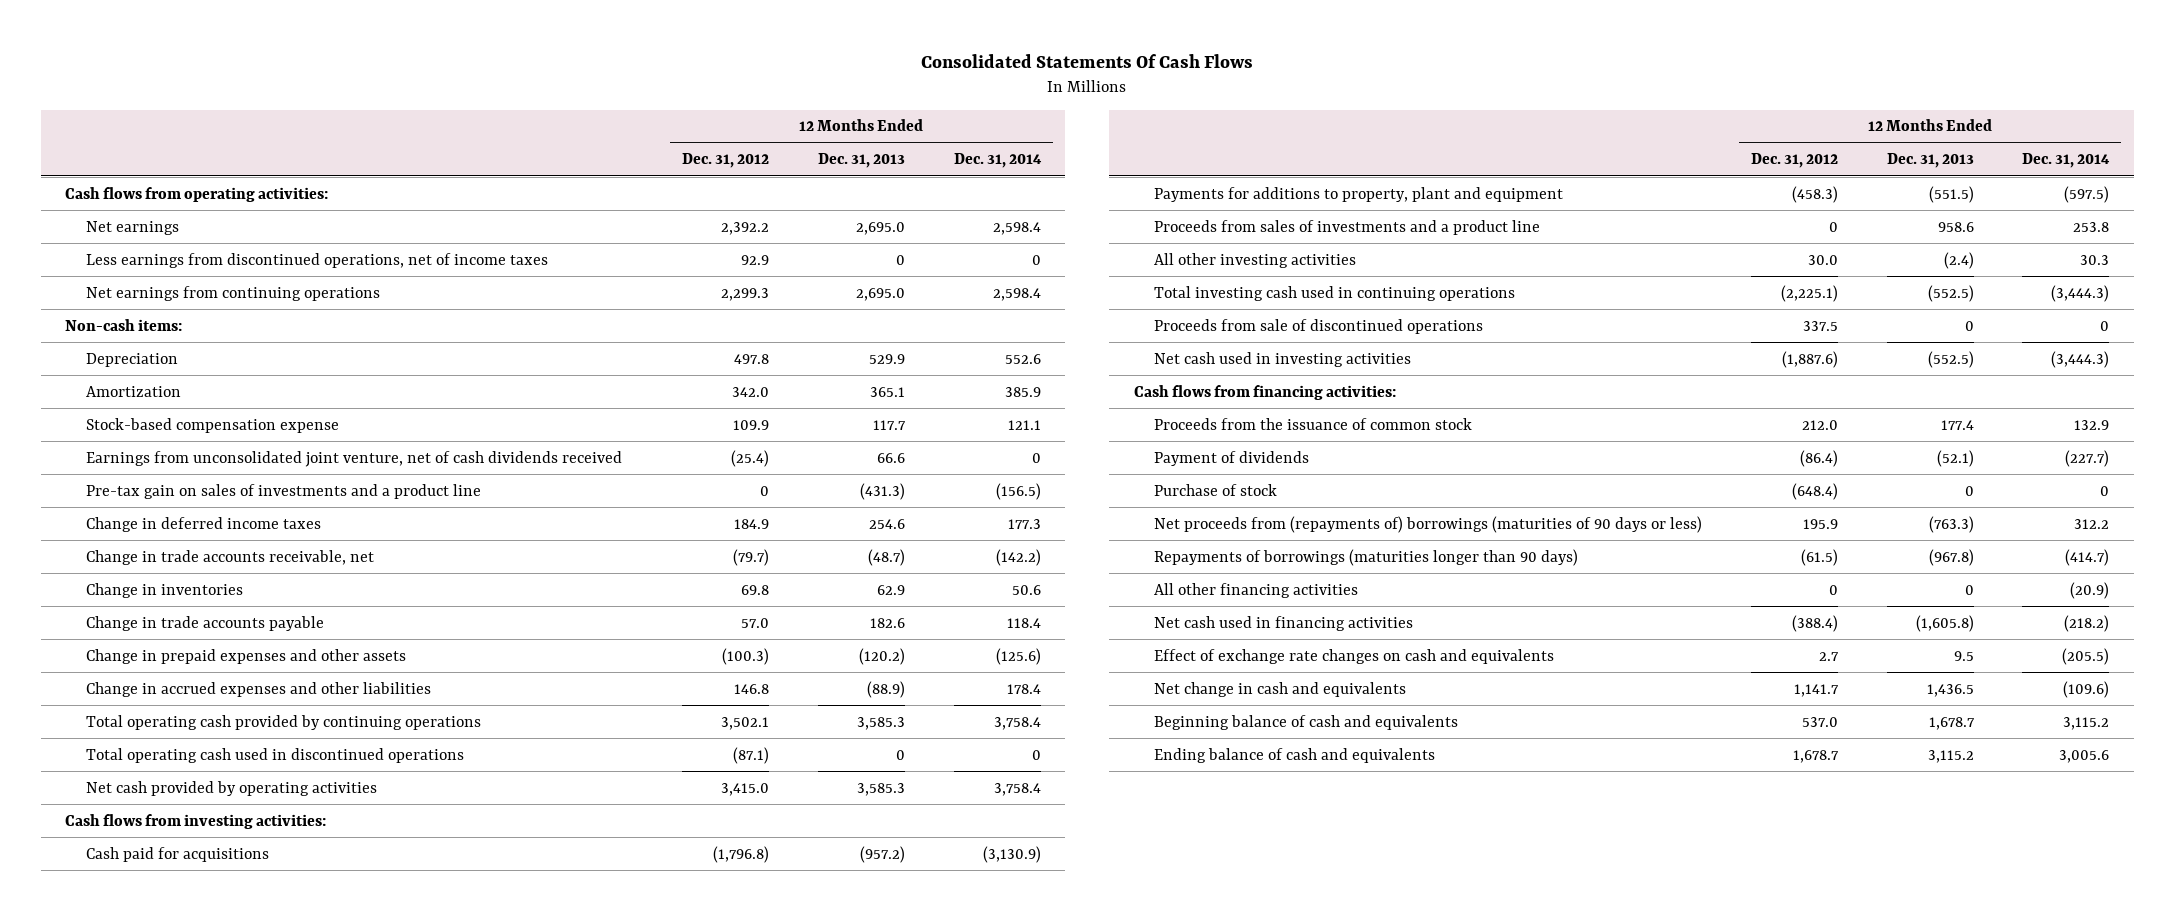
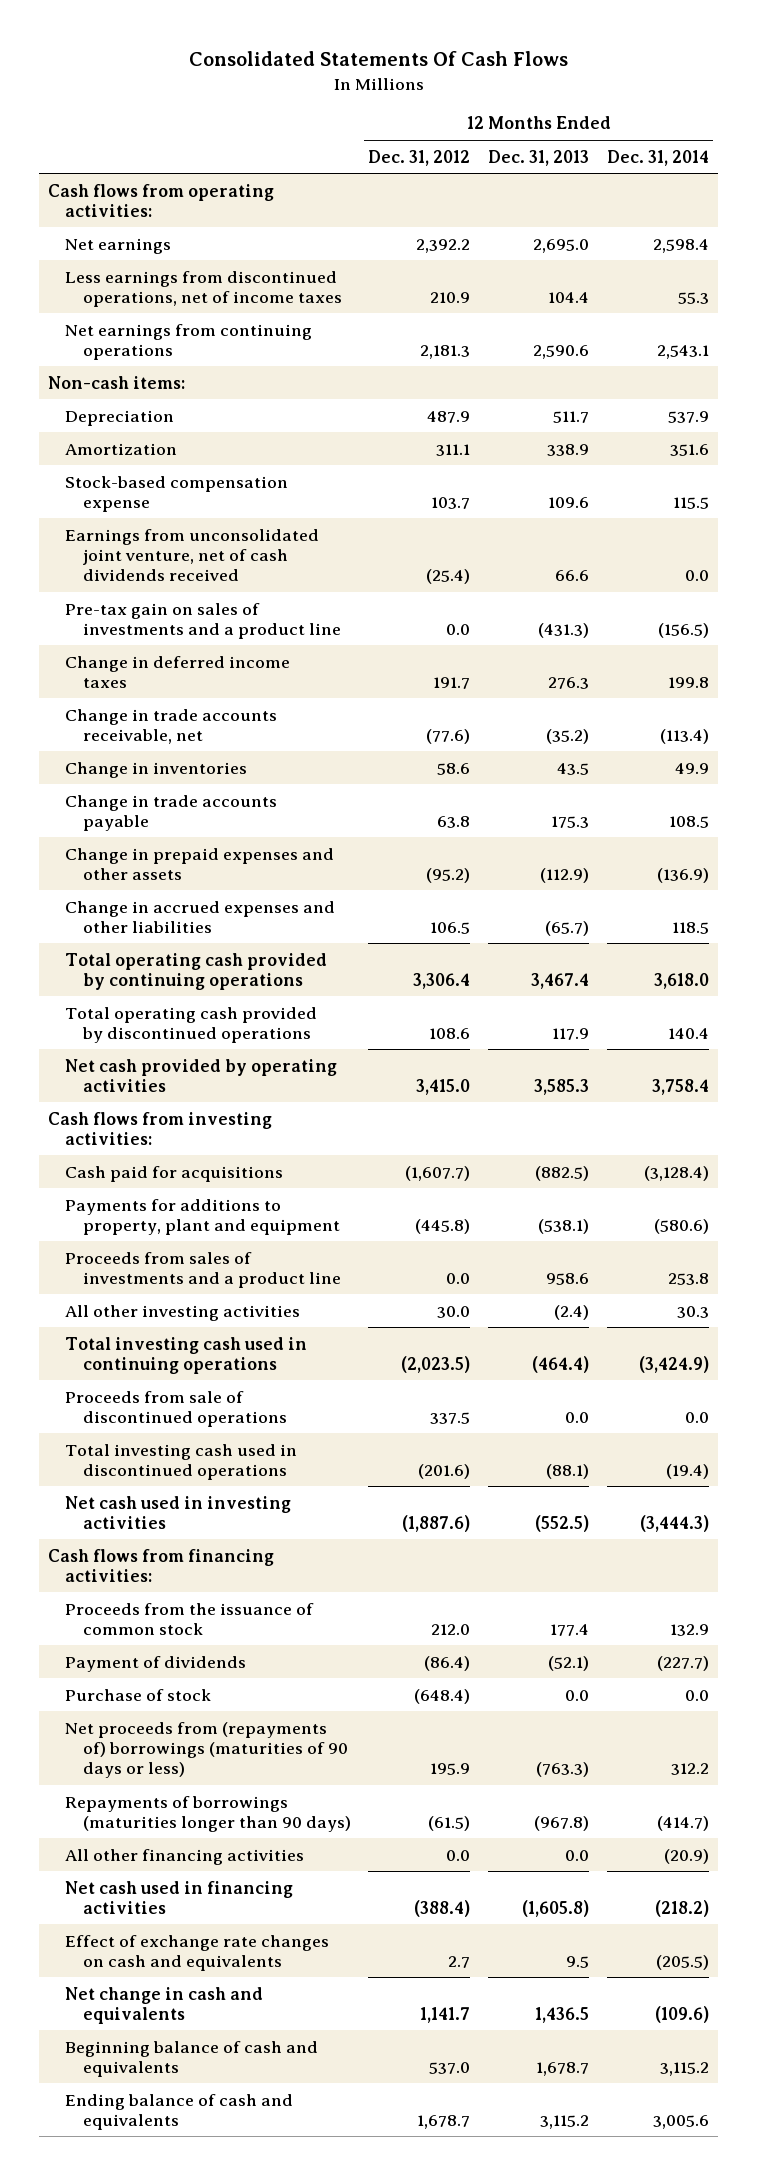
[741,254,770,265] 92.9 -> [430,291,471,303] 210.9
[895,254,905,265] 0 -> [548,291,590,303] 104.4
[1031,254,1041,265] 0 -> [678,291,710,304] 55.3
[721,287,770,301] 2,299.3 -> [420,344,471,359] 2,181.3
[855,287,905,301] 2,695.0 -> [533,344,590,359] 2,590.6
[992,287,1041,301] 2,598.4 -> [657,344,710,359] 2,543.1
[734,353,770,364] 497.8 -> [427,410,471,423] 487.9
[868,353,905,364] 529.9 -> [553,410,590,423] 511.7
[1004,353,1041,364] 552.6 -> [668,410,710,423] 537.9
[732,386,770,397] 342.0 -> [436,443,471,456] 311.1
[869,386,905,397] 365.1 -> [547,443,590,456] 338.9
[1004,386,1041,397] 385.9 -> [670,443,710,456] 351.6
[733,419,770,430] 109.9 -> [431,496,471,509] 103.7
[872,419,906,430] 117.7 -> [548,496,590,508] 109.6
[1007,419,1041,430] 121.1 -> [673,496,710,509] 115.5
[1031,452,1041,463] 0 -> [685,569,710,581] 0.0
[760,485,770,496] 0 -> [446,623,471,635] 0.0
[734,518,770,529] 184.9 -> [433,676,471,689] 191.7
[868,518,905,529] 254.6 -> [548,676,590,689] 276.3
[1007,518,1041,529] 177.3 -> [668,676,710,688] 199.8
[733,548,770,566] (79.7) -> [426,728,471,744] (77.6)
[867,548,905,566] (48.7) -> [546,728,590,744] (35.2)
[995,548,1041,566] (142.2) -> [660,728,710,744] (113.4)
[741,584,770,595] 69.8 -> [437,762,471,775] 58.6
[876,584,905,595] 62.9 -> [557,762,590,775] 43.5
[1011,584,1041,595] 50.6 -> [675,762,710,774] 49.9
[741,617,770,628] 57.0 -> [437,815,471,828] 63.8
[869,617,905,628] 182.6 -> [551,815,590,828] 175.3
[1006,617,1041,628] 118.4 -> [669,815,710,828] 108.5
[722,647,770,665] (100.3) -> [426,867,471,883] (95.2)
[858,647,905,665] (120.2) -> [540,867,590,883] (112.9)
[995,647,1041,665] (125.6) -> [657,867,710,883] (136.9)
[734,683,770,694] 146.8 -> [430,921,471,934] 106.5
[866,680,905,698] (88.9) -> [545,920,590,936] (65.7)
[1006,683,1041,694] 178.4 -> [672,921,710,934] 118.5
[721,716,770,730] 3,502.1 -> [413,972,471,989] 3,306.4
[856,716,905,730] 3,585.3 -> [531,972,590,989] 3,467.4
[993,716,1041,730] 3,758.4 -> [654,972,710,989] 3,618.0
[85,747,464,763] Total operating cash used in discontinued operations -> [65,1006,318,1043] Total operating cash provided by discontinued operations
[733,746,770,764] (87.1) -> [429,1027,471,1039] 108.6
[895,749,905,760] 0 -> [552,1027,590,1040] 117.9
[1031,749,1041,760] 0 -> [668,1027,710,1039] 140.4
[713,845,770,863] (1,796.8) -> [405,1165,471,1181] (1,607.7)
[859,845,905,863] (957.2) -> [535,1165,590,1181] (882.5)
[982,845,1041,863] (3,130.9) -> [644,1165,710,1181] (3,128.4)
[1791,185,1838,203] (458.3) -> [415,1218,471,1234] (445.8)
[1928,185,1974,203] (551.5) -> [538,1218,590,1234] (538.1)
[2064,185,2110,203] (597.5) -> [654,1218,710,1234] (580.6)
[1828,221,1838,232] 0 -> [446,1272,471,1284] 0.0
[1780,284,1838,302] (2,225.1) -> [401,1355,471,1373] (2,023.5)
[1927,284,1974,302] (552.5) -> [532,1355,590,1373] (464.4)
[2051,284,2110,302] (3,444.3) -> [639,1355,710,1373] (3,424.9)
[1964,320,1974,331] 0 -> [565,1411,590,1423] 0.0
[2100,320,2110,331] 0 -> [685,1411,710,1423] 0.0
none -> [65,1443,298,1480] Total investing cash used in discontinued operations
[1964,485,1974,496] 0 -> [565,1689,590,1701] 0.0
[2100,485,2110,496] 0 -> [685,1689,710,1701] 0.0
[1828,584,1838,595] 0 -> [446,1849,471,1861] 0.0
[1964,584,1974,595] 0 -> [565,1849,590,1861] 0.0

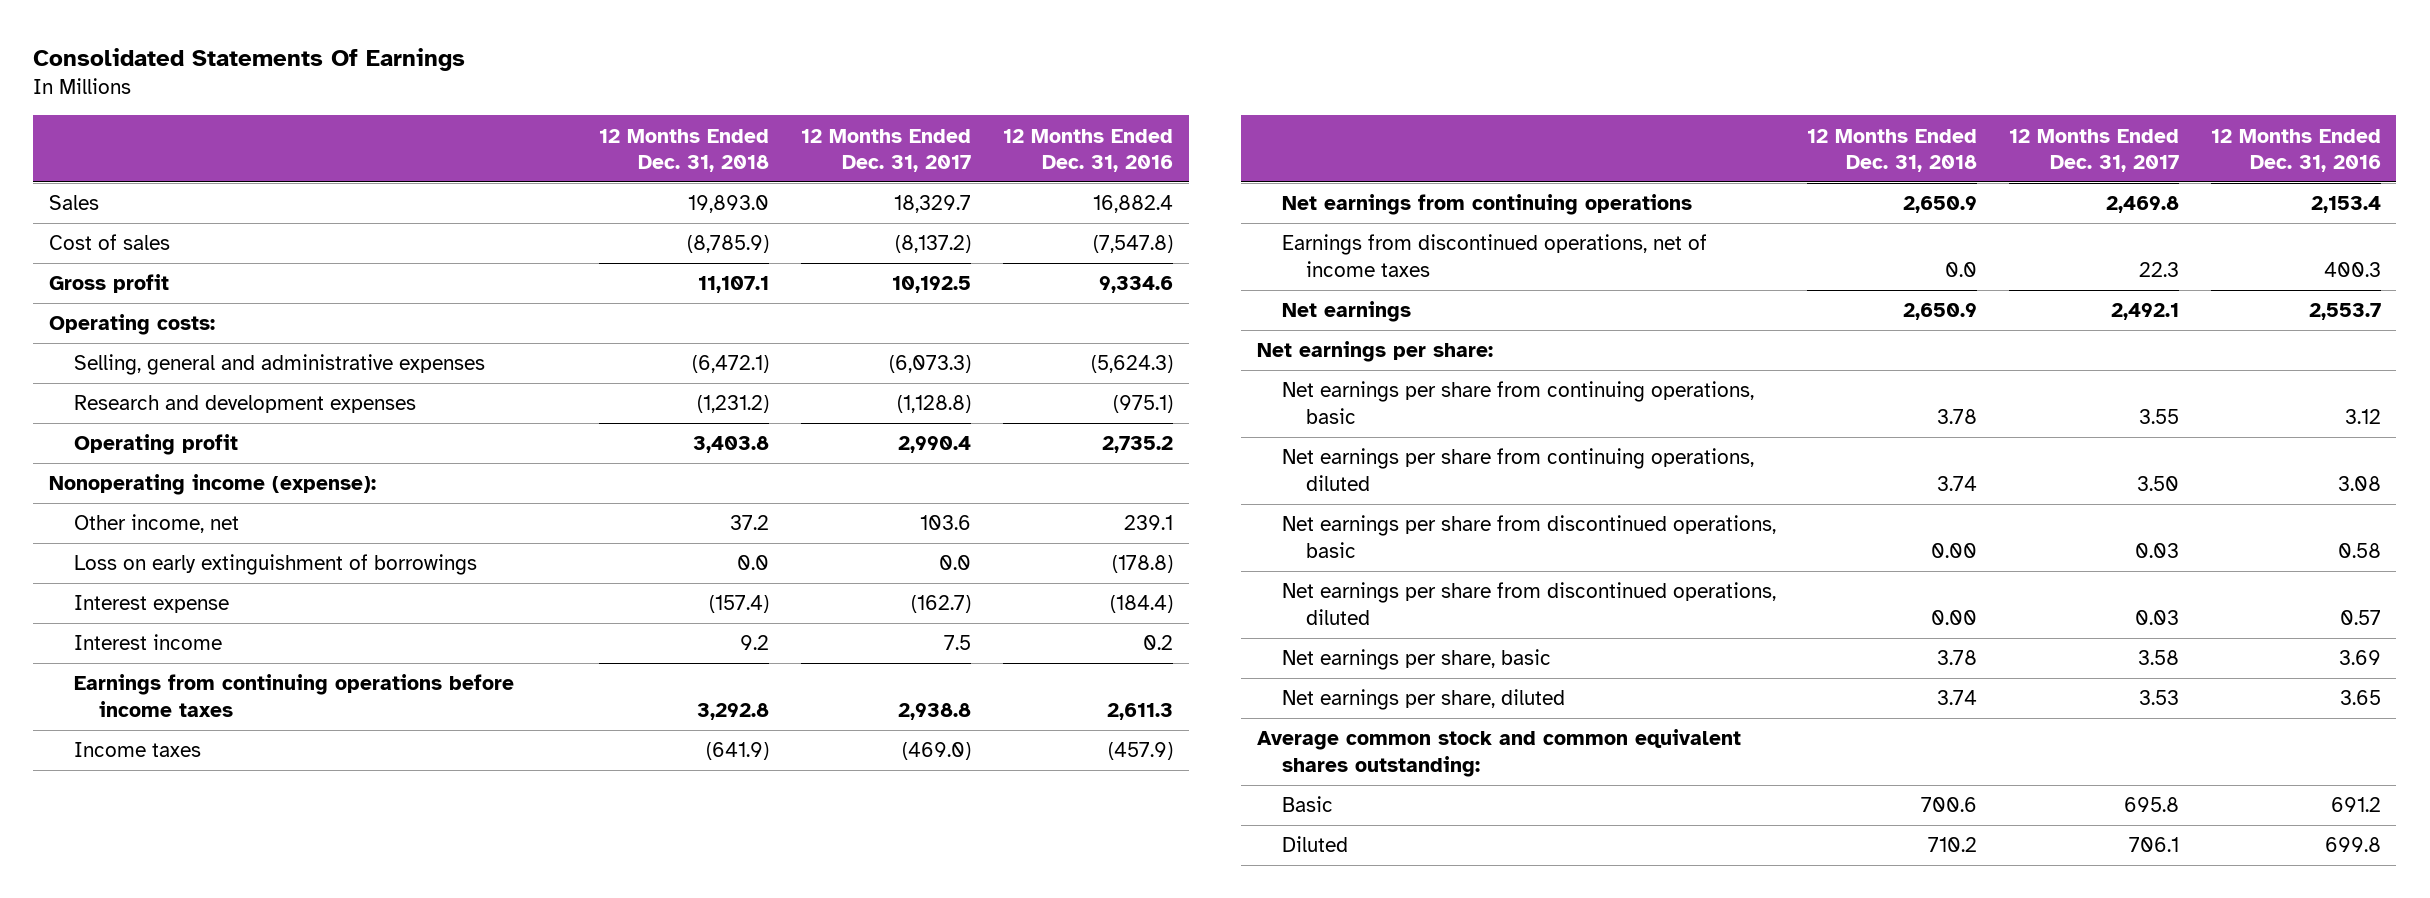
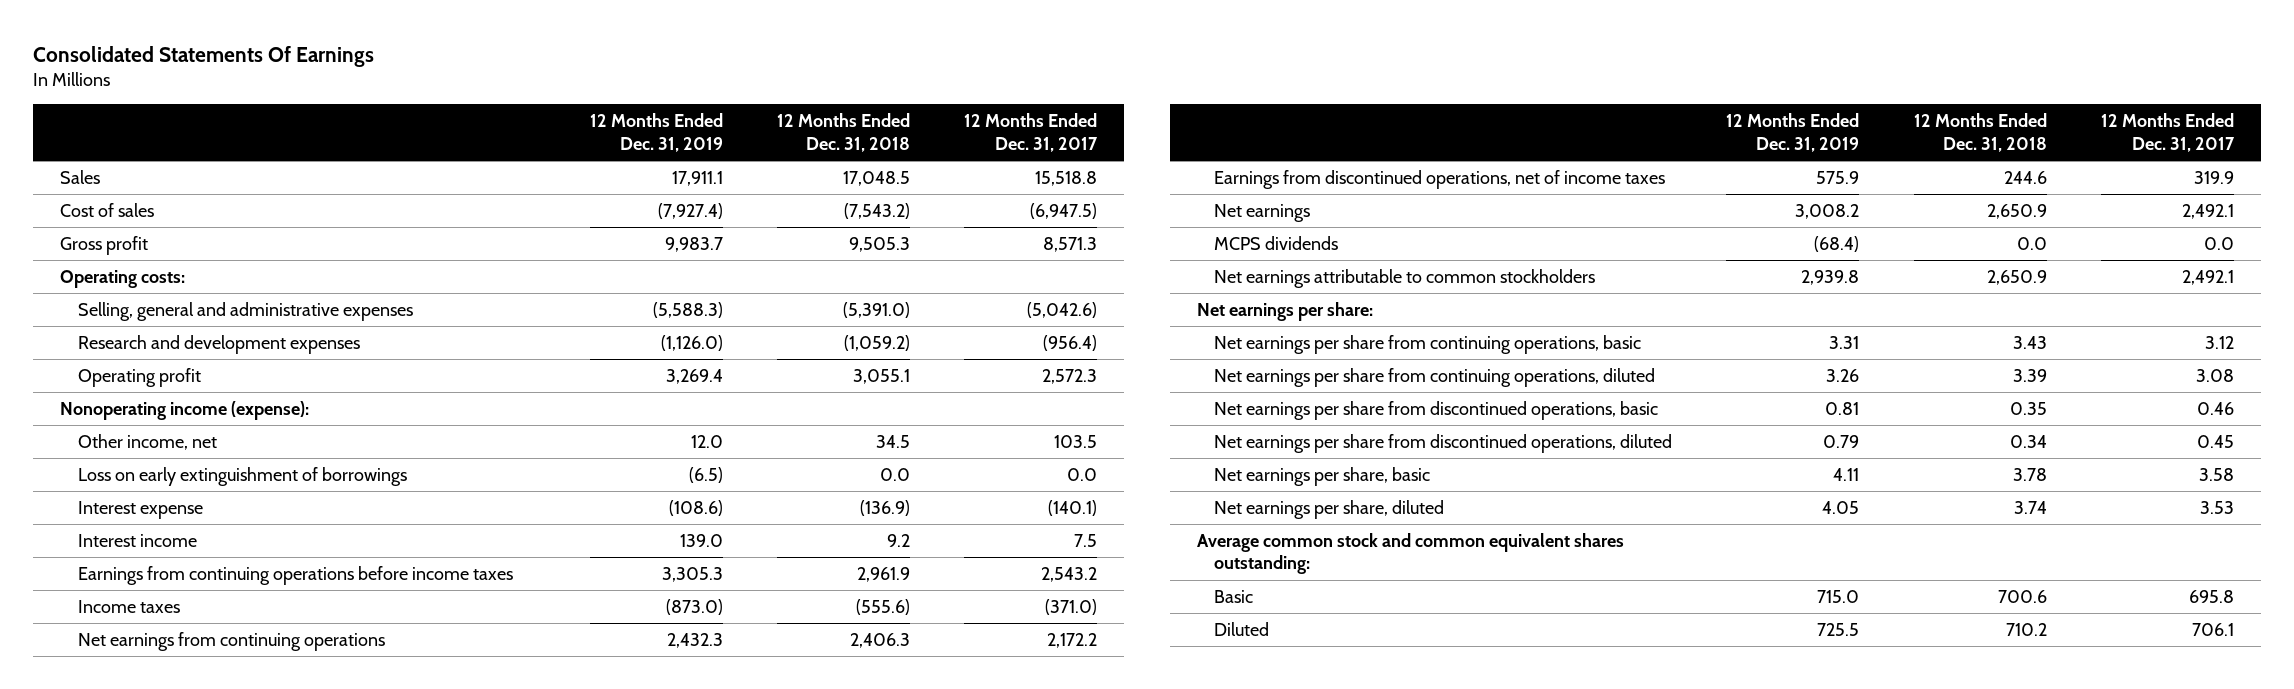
[1002,128,1173,172] 12 Months Ended Dec. 31, 2016 -> none
none -> [589,113,723,152] 12 Months Ended Dec. 31, 2019
[688,195,770,214] 19,893.0 -> [843,170,911,186] 17,048.5
[894,195,972,214] 18,329.7 -> [1035,170,1098,186] 15,518.8
[687,235,770,254] (8,785.9) -> [844,202,911,219] (7,543.2)
[895,235,972,254] (8,137.2) -> [1030,202,1098,219] (6,947.5)
[698,276,770,294] 11,107.1 -> [849,236,911,252] 9,505.3
[892,276,972,294] 10,192.5 -> [1043,236,1098,252] 8,571.3
[692,355,770,374] (6,472.1) -> [843,301,911,318] (5,391.0)
[889,355,972,374] (6,073.3) -> [1027,301,1098,318] (5,042.6)
[697,395,770,414] (1,231.2) -> [844,334,911,351] (1,059.2)
[897,395,972,414] (1,128.8) -> [1043,334,1098,351] (956.4)
[693,436,770,454] 3,403.8 -> [853,368,911,384] 3,055.1
[898,436,972,454] 2,990.4 -> [1042,368,1098,384] 2,572.3
[730,515,770,531] 37.2 -> [876,434,911,448] 34.5
[920,515,972,531] 103.6 -> [1054,434,1098,448] 103.5
[709,595,770,614] (157.4) -> [860,499,911,516] (136.9)
[911,595,972,614] (162.7) -> [1048,499,1098,516] (140.1)
[697,702,770,720] 3,292.8 -> [857,566,911,582] 2,961.9
[898,702,972,720] 2,938.8 -> [1041,566,1098,582] 2,543.2
[706,742,770,761] (641.9) -> [856,598,911,615] (555.6)
[902,742,972,761] (469.0) -> [1045,598,1098,615] (371.0)
[1903,196,1978,214] 2,650.9 -> [850,632,911,648] 2,406.3
[2105,196,2179,214] 2,469.8 -> [1047,632,1098,648] 2,172.2
[1945,261,1978,277] 0.0 -> [2003,170,2047,184] 244.6
[2138,261,2179,277] 22.3 -> [2193,170,2234,184] 319.9
none -> [1214,235,1339,250] MCPS dividends
none -> [1214,268,1596,288] Net earnings attributable to common stockholders
[1937,408,1978,424] 3.78 -> [2012,335,2047,349] 3.43
[2138,408,2179,424] 3.55 -> [2204,335,2234,349] 3.12
[1937,475,1978,491] 3.74 -> [2012,368,2047,382] 3.39
[2136,475,2179,491] 3.50 -> [2195,368,2234,382] 3.08
[1931,542,1978,558] 0.00 -> [2009,401,2047,415] 0.35
[2134,542,2179,558] 0.03 -> [2196,401,2234,415] 0.46
[1931,609,1978,625] 0.00 -> [2009,434,2047,448] 0.34
[2134,609,2179,625] 0.03 -> [2196,434,2234,448] 0.45

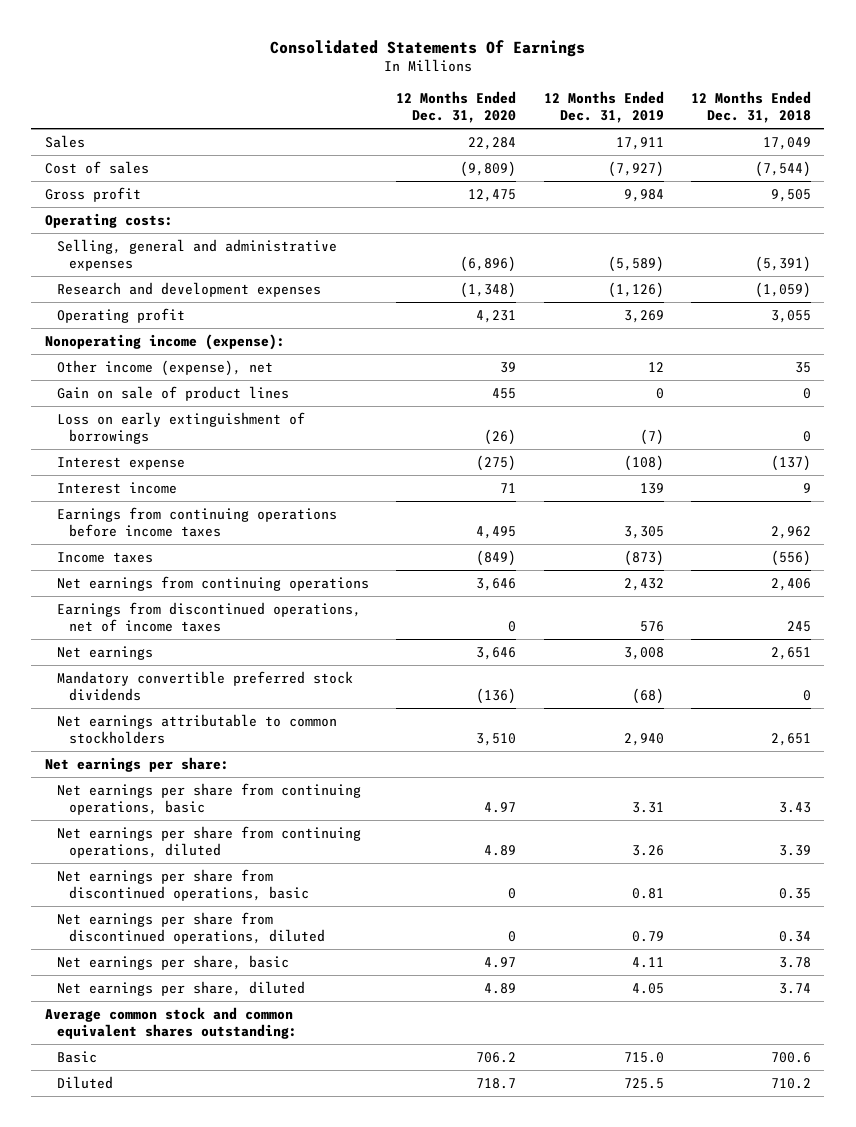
[964,113,1099,152] 12 Months Ended Dec. 31, 2017 -> none
none -> [396,91,517,124] 12 Months Ended Dec. 31, 2020
[671,170,723,186] 17,911.1 -> [615,136,664,150] 17,911
[843,170,911,186] 17,048.5 -> [762,136,811,150] 17,049
[657,202,723,219] (7,927.4) -> [607,160,664,177] (7,927)
[844,202,911,219] (7,543.2) -> [754,160,811,177] (7,544)
[664,236,723,252] 9,983.7 -> [623,188,664,202] 9,984
[849,236,911,252] 9,505.3 -> [770,188,811,202] 9,505
[652,301,723,318] (5,588.3) -> [607,255,664,272] (5,589)
[843,301,911,318] (5,391.0) -> [754,255,811,272] (5,391)
[660,334,723,351] (1,126.0) -> [607,281,664,298] (1,126)
[844,334,911,351] (1,059.2) -> [754,281,811,298] (1,059)
[665,368,723,384] 3,269.4 -> [623,309,664,323] 3,269
[853,368,911,384] 3,055.1 -> [770,309,811,323] 3,055
[1214,235,1339,250] MCPS dividends -> none
[77,433,217,450] Other income, net -> [57,359,274,376] Other income (expense), net
[690,434,723,448] 12.0 -> [647,361,664,372] 12
[876,434,911,448] 34.5 -> [794,361,811,373] 35
none -> [57,385,290,401] Gain on sale of product lines
[688,466,723,483] (6.5) -> [639,428,664,445] (7)
[880,467,911,481] 0.0 -> [802,430,811,442] 0
[668,499,723,516] (108.6) -> [623,454,664,471] (108)
[860,499,911,516] (136.9) -> [770,454,811,471] (137)
[679,533,723,547] 139.0 -> [639,482,664,494] 139
[887,533,911,547] 9.2 -> [802,482,811,493] 9
[661,566,723,582] 3,305.3 -> [623,525,664,539] 3,305
[857,566,911,582] 2,961.9 -> [770,525,811,539] 2,962
[665,598,723,615] (873.0) -> [623,549,664,566] (873)
[856,598,911,615] (555.6) -> [770,549,811,566] (556)
[666,632,723,648] 2,432.3 -> [623,577,664,591] 2,432
[850,632,911,648] 2,406.3 -> [770,577,811,591] 2,406
[1816,170,1860,184] 575.9 -> [639,620,664,632] 576
[2003,170,2047,184] 244.6 -> [786,620,811,632] 245
[1795,203,1860,219] 3,008.2 -> [623,646,664,660] 3,008
[1986,203,2047,219] 2,650.9 -> [770,646,811,660] 2,651
none -> [57,670,354,701] Mandatory convertible preferred stock dividends
[1801,269,1860,285] 2,939.8 -> [623,732,664,746] 2,940
[1986,269,2047,285] 2,650.9 -> [770,732,811,746] 2,651

